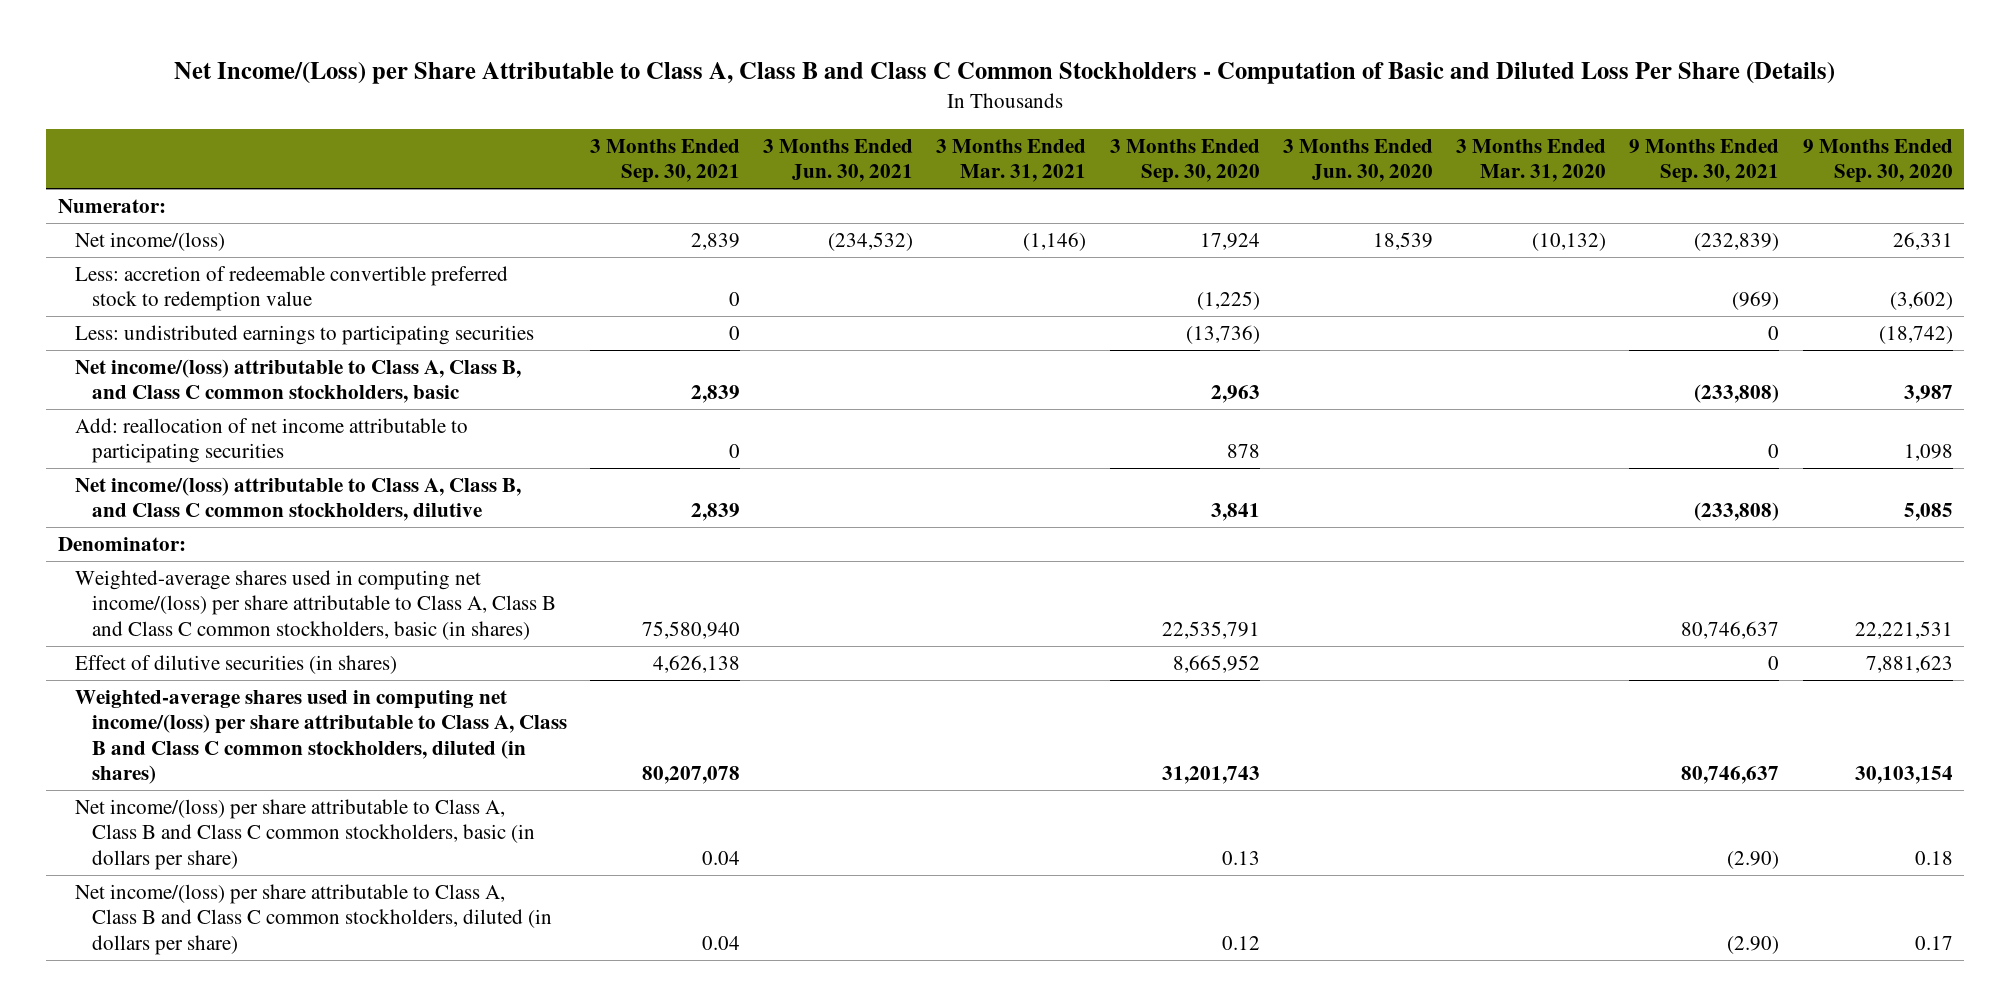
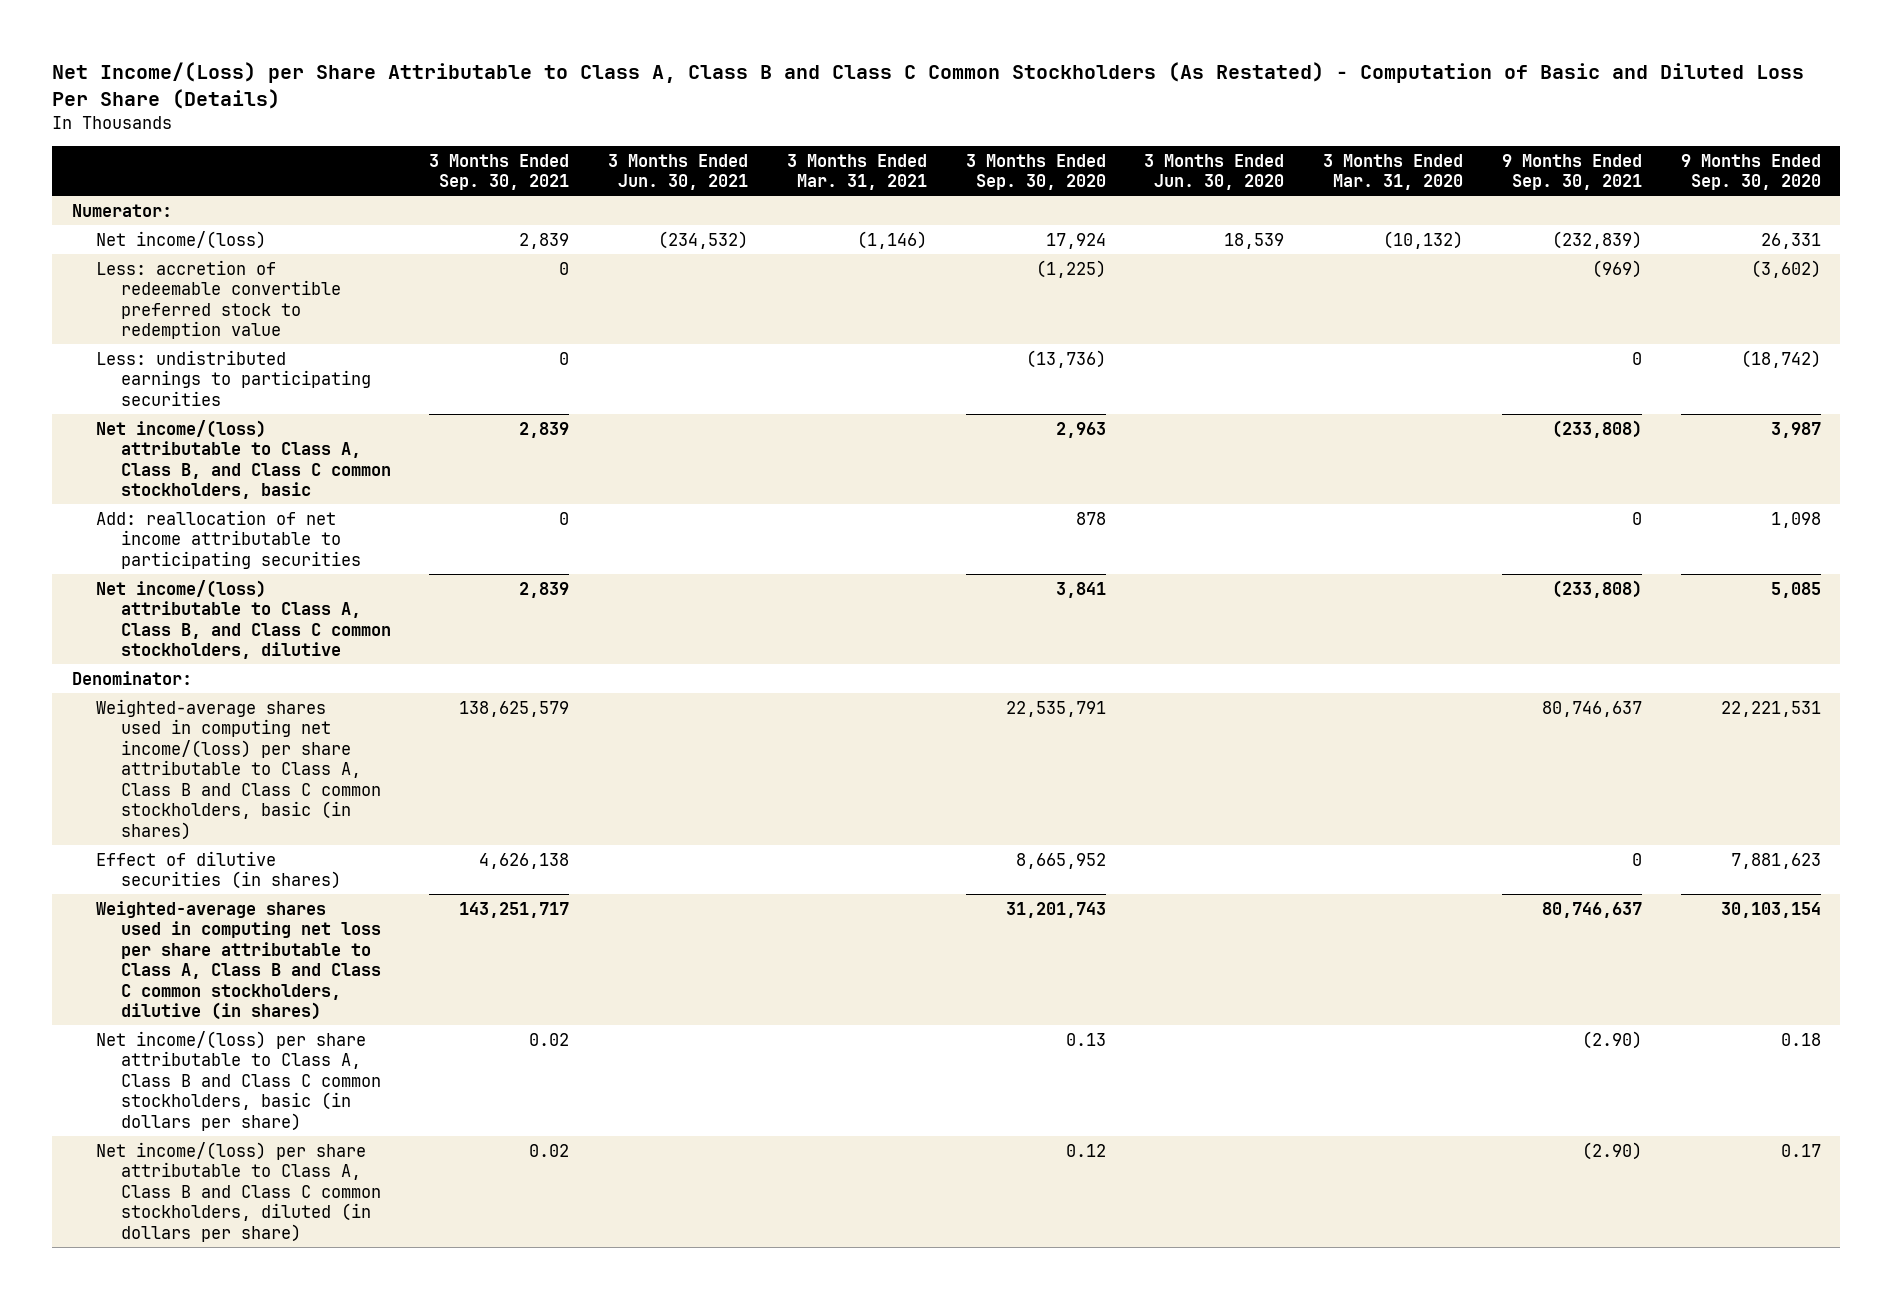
[174,62,1836,85] Net Income/(Loss) per Share Attributable to Class A, Class B and Class C Common Stockholders - Computation of Basic and Diluted Loss Per Share (Details) -> [52,61,1805,109] Net Income/(Loss) per Share Attributable to Class A, Class B and Class C Common Stockholders (As Restated) - Computation of Basic and Diluted Loss Per Share (Details)
[641,620,740,639] 75,580,940 -> [459,700,570,717] 138,625,579
[74,689,567,785] Weighted-average shares used in computing net income/(loss) per share attributable to Class A, Class B and Class C common stockholders, diluted (in shares) -> [96,900,381,1021] Weighted-average shares used in computing net loss per share attributable to Class A, Class B and Class C common stockholders, dilutive (in shares)
[641,766,740,785] 80,207,078 -> [459,901,570,918] 143,251,717
[701,850,740,865] 0.04 -> [529,1032,570,1046] 0.02
[701,935,740,950] 0.04 -> [529,1143,570,1157] 0.02

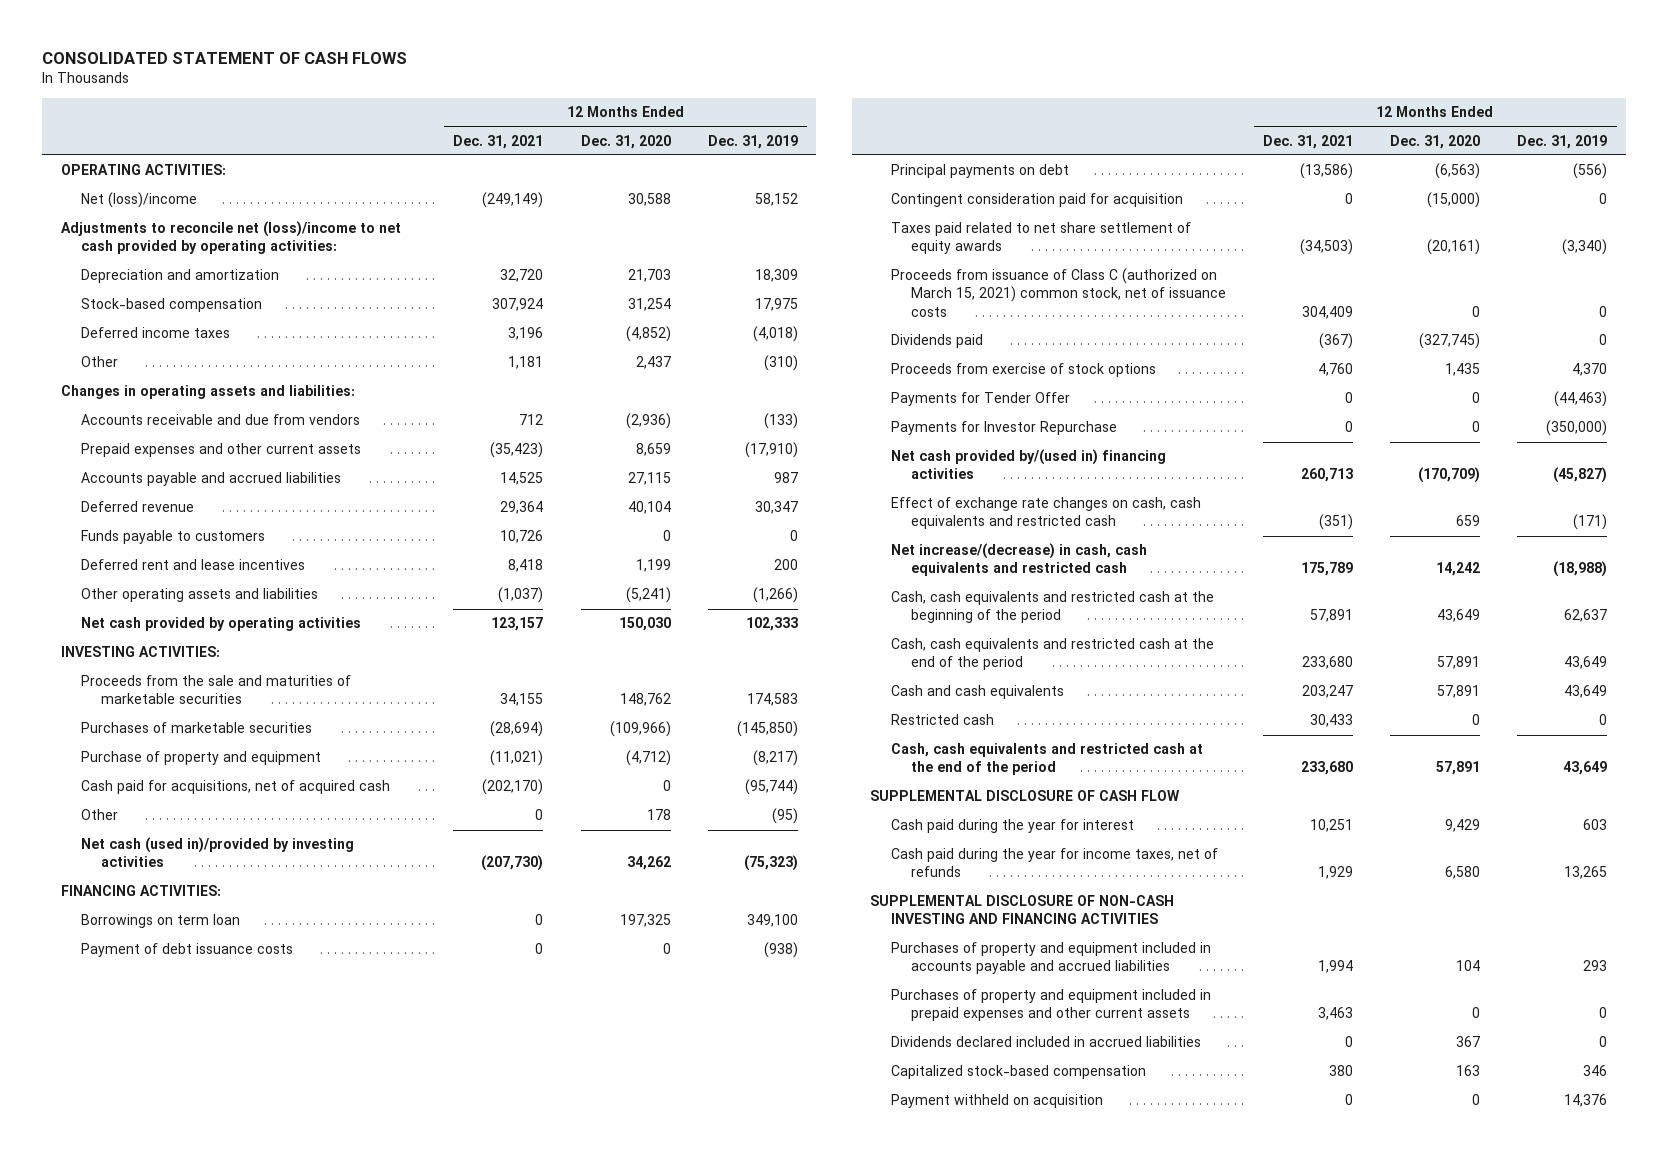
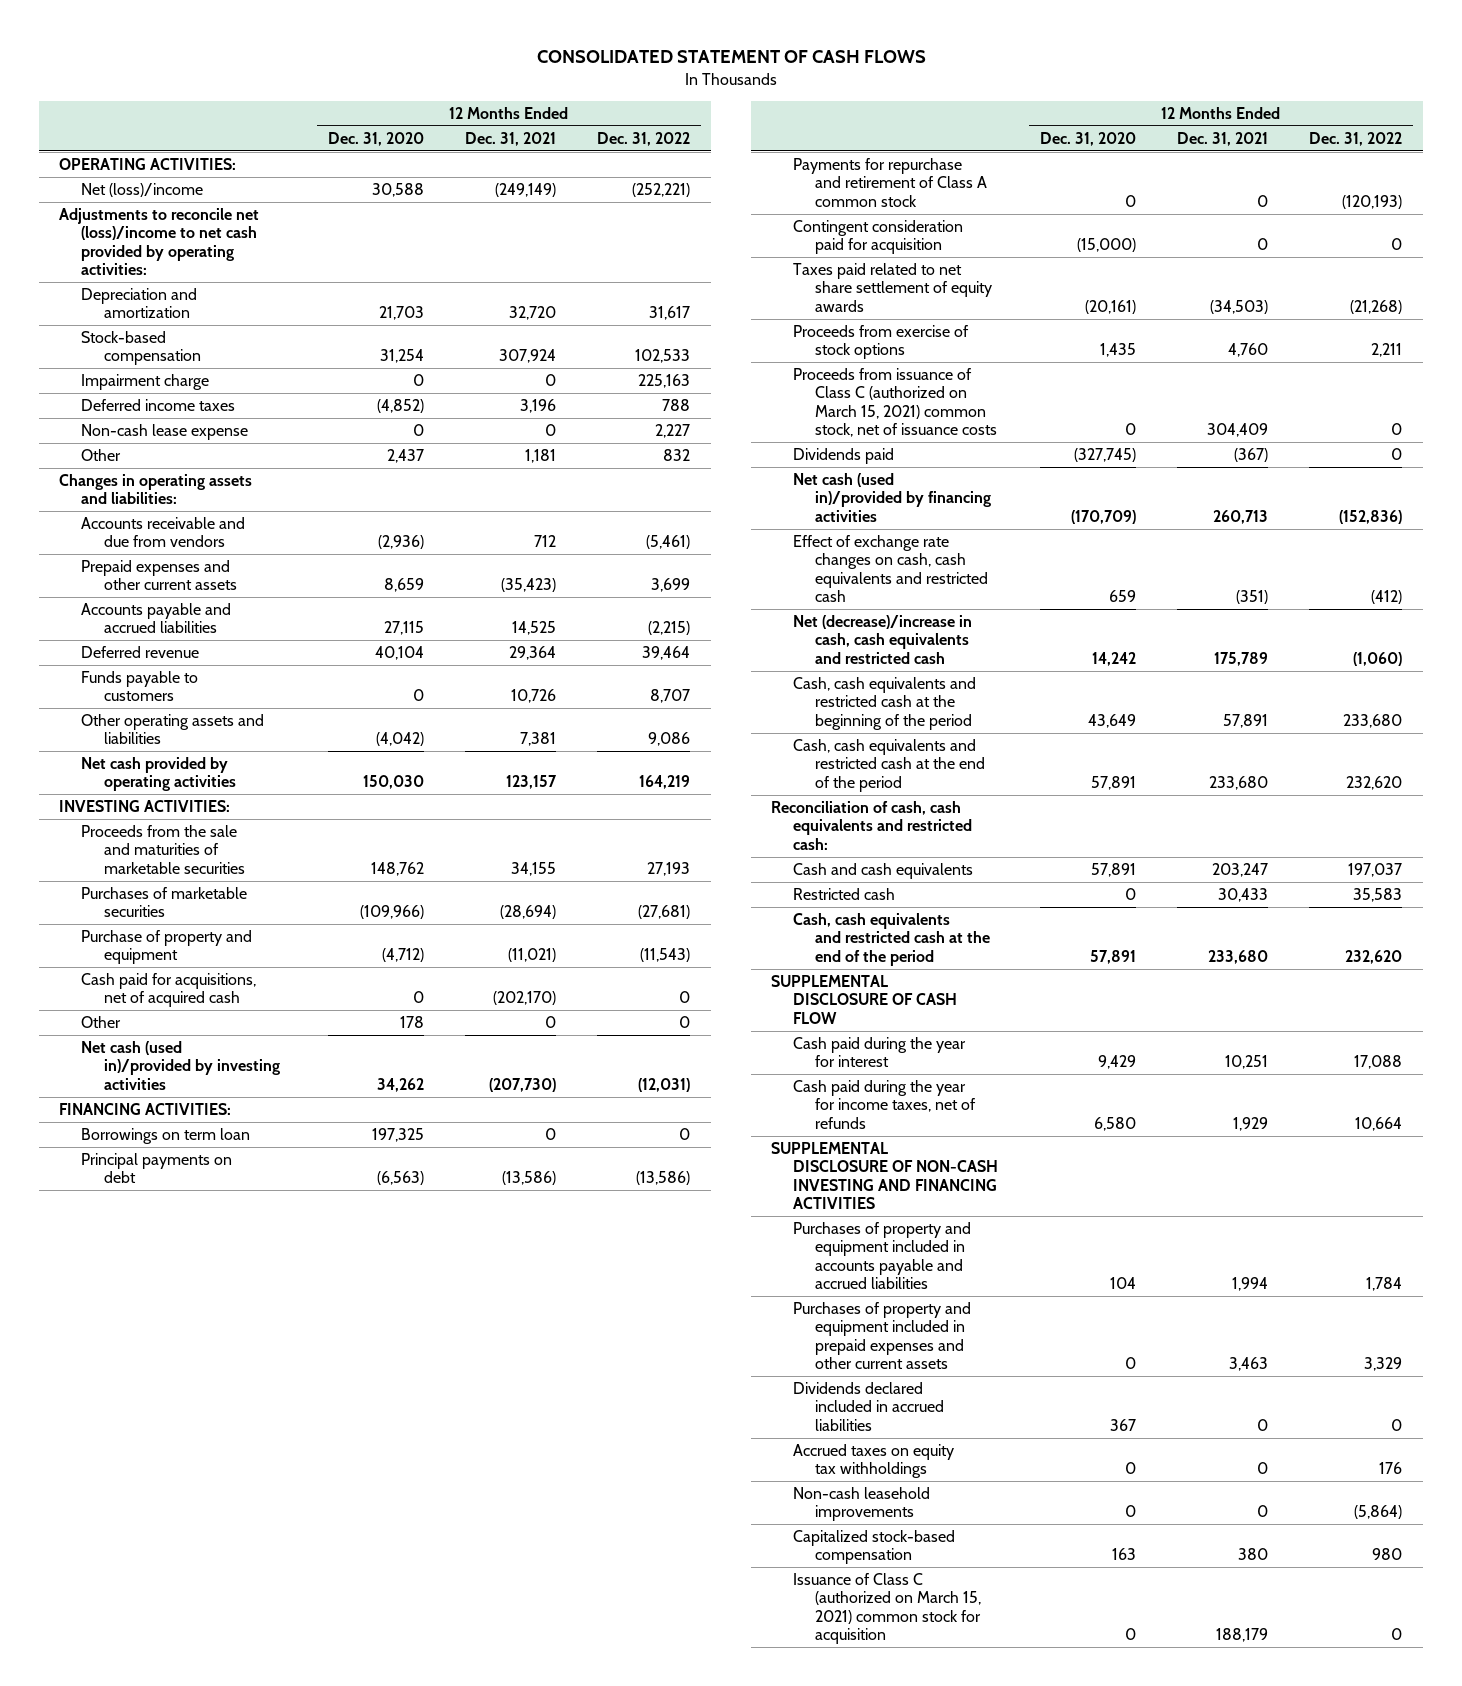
[707,134,798,149] Dec. 31, 2019 -> none
none -> [597,131,691,146] Dec. 31, 2022
none -> [81,374,210,391] Impairment charge
none -> [81,424,249,441] Non-cash lease expense
[80,559,305,571] Deferred rent and lease incentives -> none
[498,587,544,604] (1,037) -> [520,732,557,747] 7,381
[625,587,671,604] (5,241) -> [375,732,424,747] (4,042)
[80,943,293,958] Payment of debt issuance costs -> none
none -> [793,158,988,207] Payments for repurchase and retirement of Class A common stock
[890,363,1156,378] Proceeds from exercise of stock options -> [793,325,970,360] Proceeds from exercise of stock options
[890,392,1070,407] Payments for Tender Offer -> none
[890,421,1117,436] Payments for Investor Repurchase -> none
[890,449,1166,480] Net cash provided by/(used in) financing activities -> [793,473,992,522] Net cash (used in)/provided by financing activities
[890,543,1147,577] Net increase/(decrease) in cash, cash equivalents and restricted cash -> [793,615,973,664] Net (decrease)/increase in cash, cash equivalents and restricted cash
none -> [771,801,973,850] Reconciliation of cash, cash equivalents and restricted cash:
none -> [793,1444,955,1479] Accrued taxes on equity tax withholdings
none -> [793,1487,931,1522] Non-cash leasehold improvements
[890,1094,1103,1109] Payment withheld on acquisition -> none
none -> [793,1573,982,1645] Issuance of Class C (authorized on March 15, 2021) common stock for acquisition

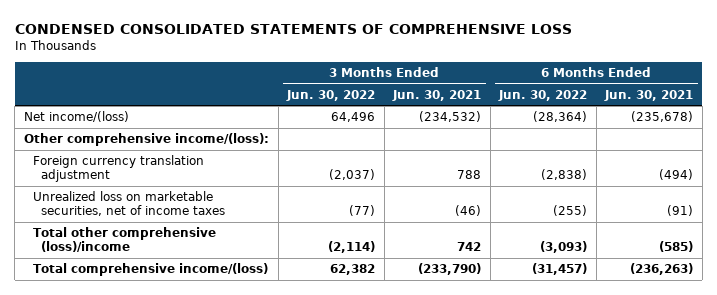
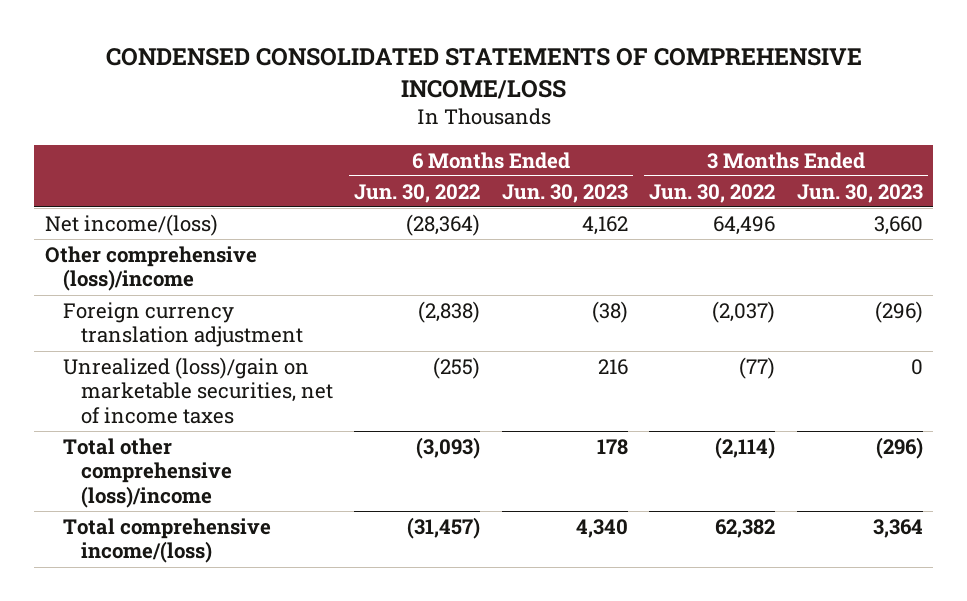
[14,23,572,34] CONDENSED CONSOLIDATED STATEMENTS OF COMPREHENSIVE LOSS -> [105,48,862,99] CONDENSED CONSOLIDATED STATEMENTS OF COMPREHENSIVE INCOME/LOSS
[392,89,482,101] Jun. 30, 2021 -> none
[604,89,694,101] Jun. 30, 2021 -> none
none -> [501,183,628,203] Jun. 30, 2023
none -> [796,183,923,203] Jun. 30, 2023
[23,133,269,147] Other comprehensive income/(loss): -> [44,245,257,292] Other comprehensive (loss)/income
[32,191,226,217] Unrealized loss on marketable securities, net of income taxes -> [62,356,333,424] Unrealized (loss)/gain on marketable securities, net of income taxes

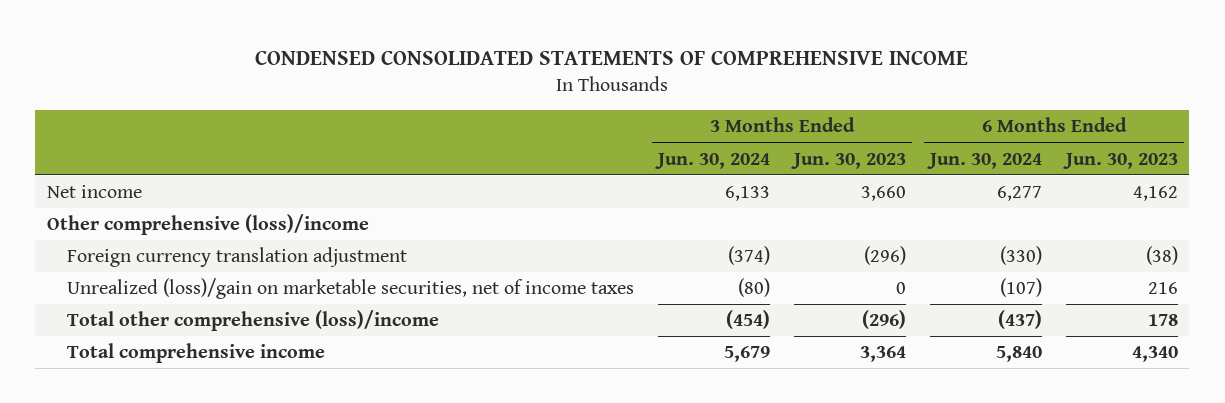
[105,48,862,99] CONDENSED CONSOLIDATED STATEMENTS OF COMPREHENSIVE INCOME/LOSS -> [255,49,969,65] CONDENSED CONSOLIDATED STATEMENTS OF COMPREHENSIVE INCOME
[354,183,481,203] Jun. 30, 2022 -> none
[649,183,776,203] Jun. 30, 2022 -> none
none -> [655,152,771,169] Jun. 30, 2024
none -> [926,152,1042,169] Jun. 30, 2024
[44,213,218,236] Net income/(loss) -> [46,185,142,199] Net income
[62,517,271,564] Total comprehensive income/(loss) -> [67,343,326,364] Total comprehensive income

